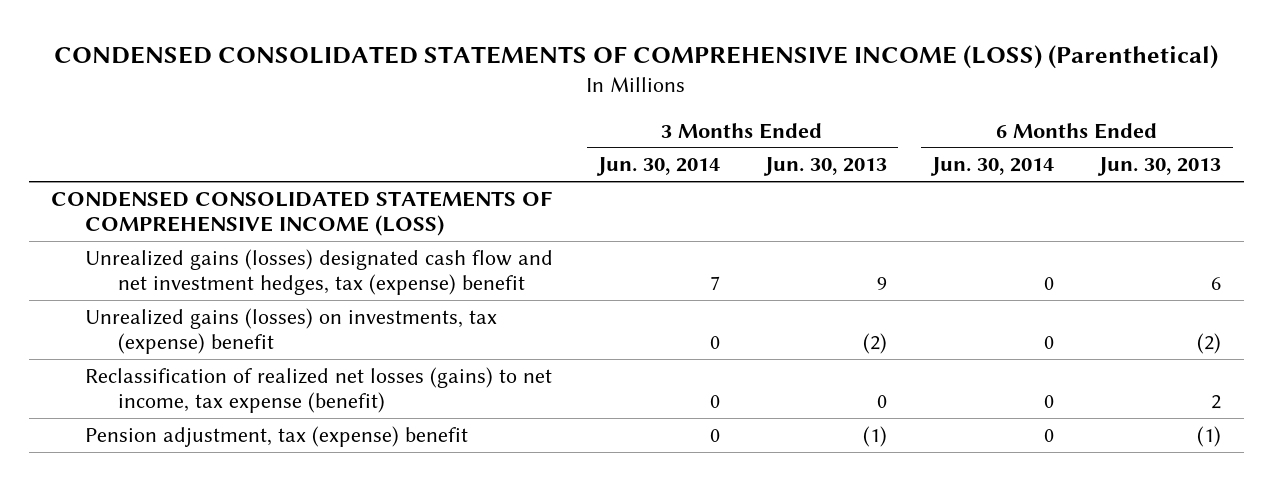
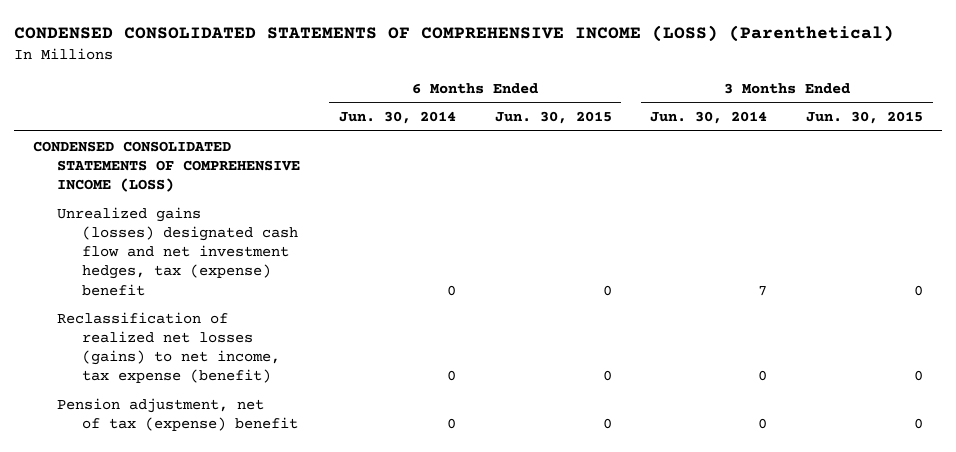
[763,157,888,177] Jun. 30, 2013 -> none
[1097,157,1222,177] Jun. 30, 2013 -> none
none -> [494,111,612,125] Jun. 30, 2015
none -> [806,111,924,125] Jun. 30, 2015
[84,307,497,355] Unrealized gains (losses) on investments, tax (expense) benefit -> none
[84,425,468,447] Pension adjustment, tax (expense) benefit -> [57,397,298,431] Pension adjustment, net of tax (expense) benefit

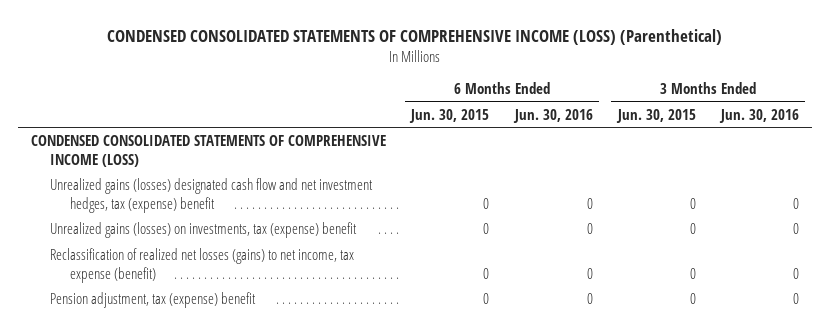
[339,111,457,125] Jun. 30, 2014 -> none
[650,111,768,125] Jun. 30, 2014 -> none
none -> [512,108,593,123] Jun. 30, 2016
none -> [718,108,799,123] Jun. 30, 2016
none -> [50,222,358,239] Unrealized gains (losses) on investments, tax (expense) benefit
[57,397,298,431] Pension adjustment, net of tax (expense) benefit -> [50,292,257,309] Pension adjustment, tax (expense) benefit

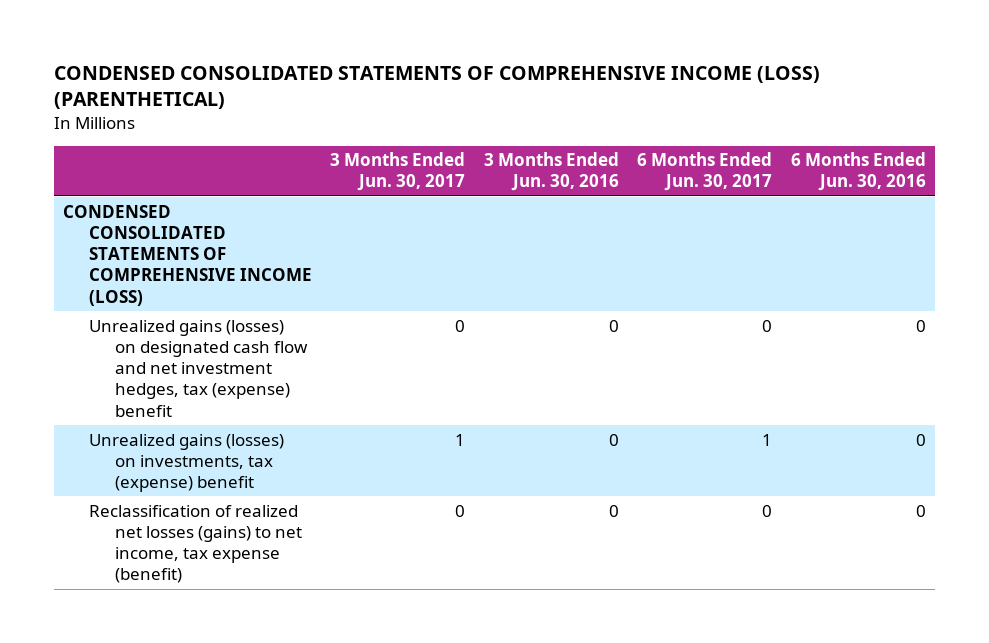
[107,28,723,45] CONDENSED CONSOLIDATED STATEMENTS OF COMPREHENSIVE INCOME (LOSS) (Parenthetical) -> [53,65,820,110] CONDENSED CONSOLIDATED STATEMENTS OF COMPREHENSIVE INCOME (LOSS) (PARENTHETICAL)
[409,108,490,123] Jun. 30, 2015 -> none
[615,108,696,123] Jun. 30, 2015 -> none
none -> [330,152,466,192] 3 Months Ended Jun. 30, 2017
none -> [637,152,773,192] 6 Months Ended Jun. 30, 2017
[50,178,374,213] Unrealized gains (losses) designated cash flow and net investment hedges, tax (expense) benefit -> [88,319,308,417] Unrealized gains (losses) on designated cash flow and net investment hedges, tax (expense) benefit
[50,292,257,309] Pension adjustment, tax (expense) benefit -> none

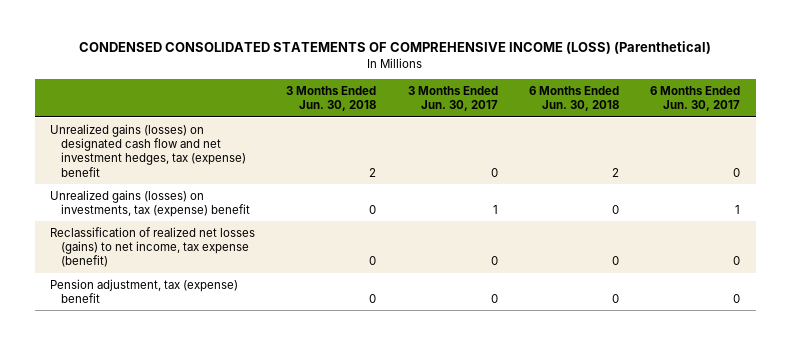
[53,65,820,110] CONDENSED CONSOLIDATED STATEMENTS OF COMPREHENSIVE INCOME (LOSS) (PARENTHETICAL) -> [79,41,712,55] CONDENSED CONSOLIDATED STATEMENTS OF COMPREHENSIVE INCOME (LOSS) (Parenthetical)
[483,152,619,192] 3 Months Ended Jun. 30, 2016 -> none
[790,152,926,192] 6 Months Ended Jun. 30, 2016 -> none
none -> [286,85,377,112] 3 Months Ended Jun. 30, 2018
none -> [529,85,620,112] 6 Months Ended Jun. 30, 2018
[63,204,312,306] CONDENSED CONSOLIDATED STATEMENTS OF COMPREHENSIVE INCOME (LOSS) -> none
none -> [50,278,239,304] Pension adjustment, tax (expense) benefit

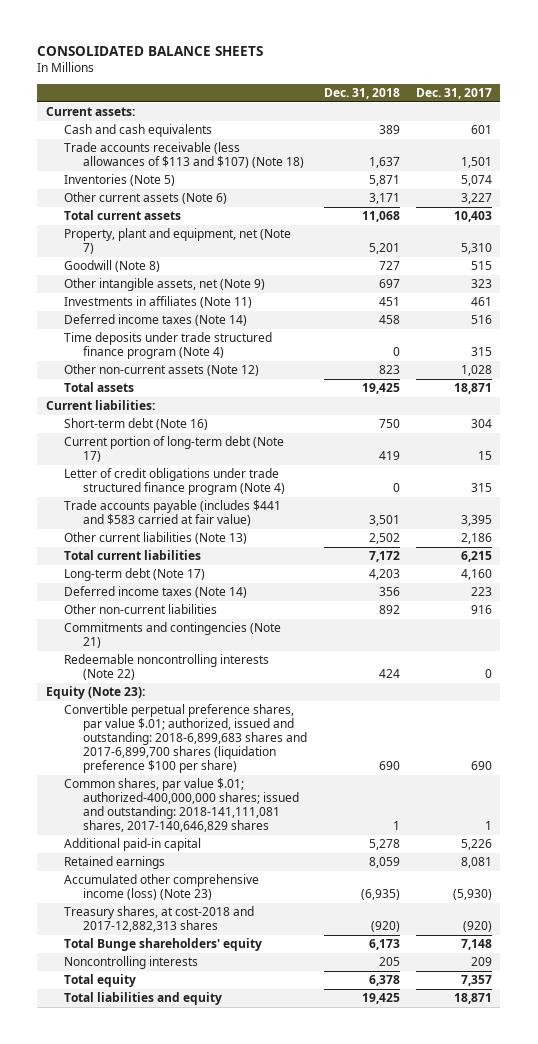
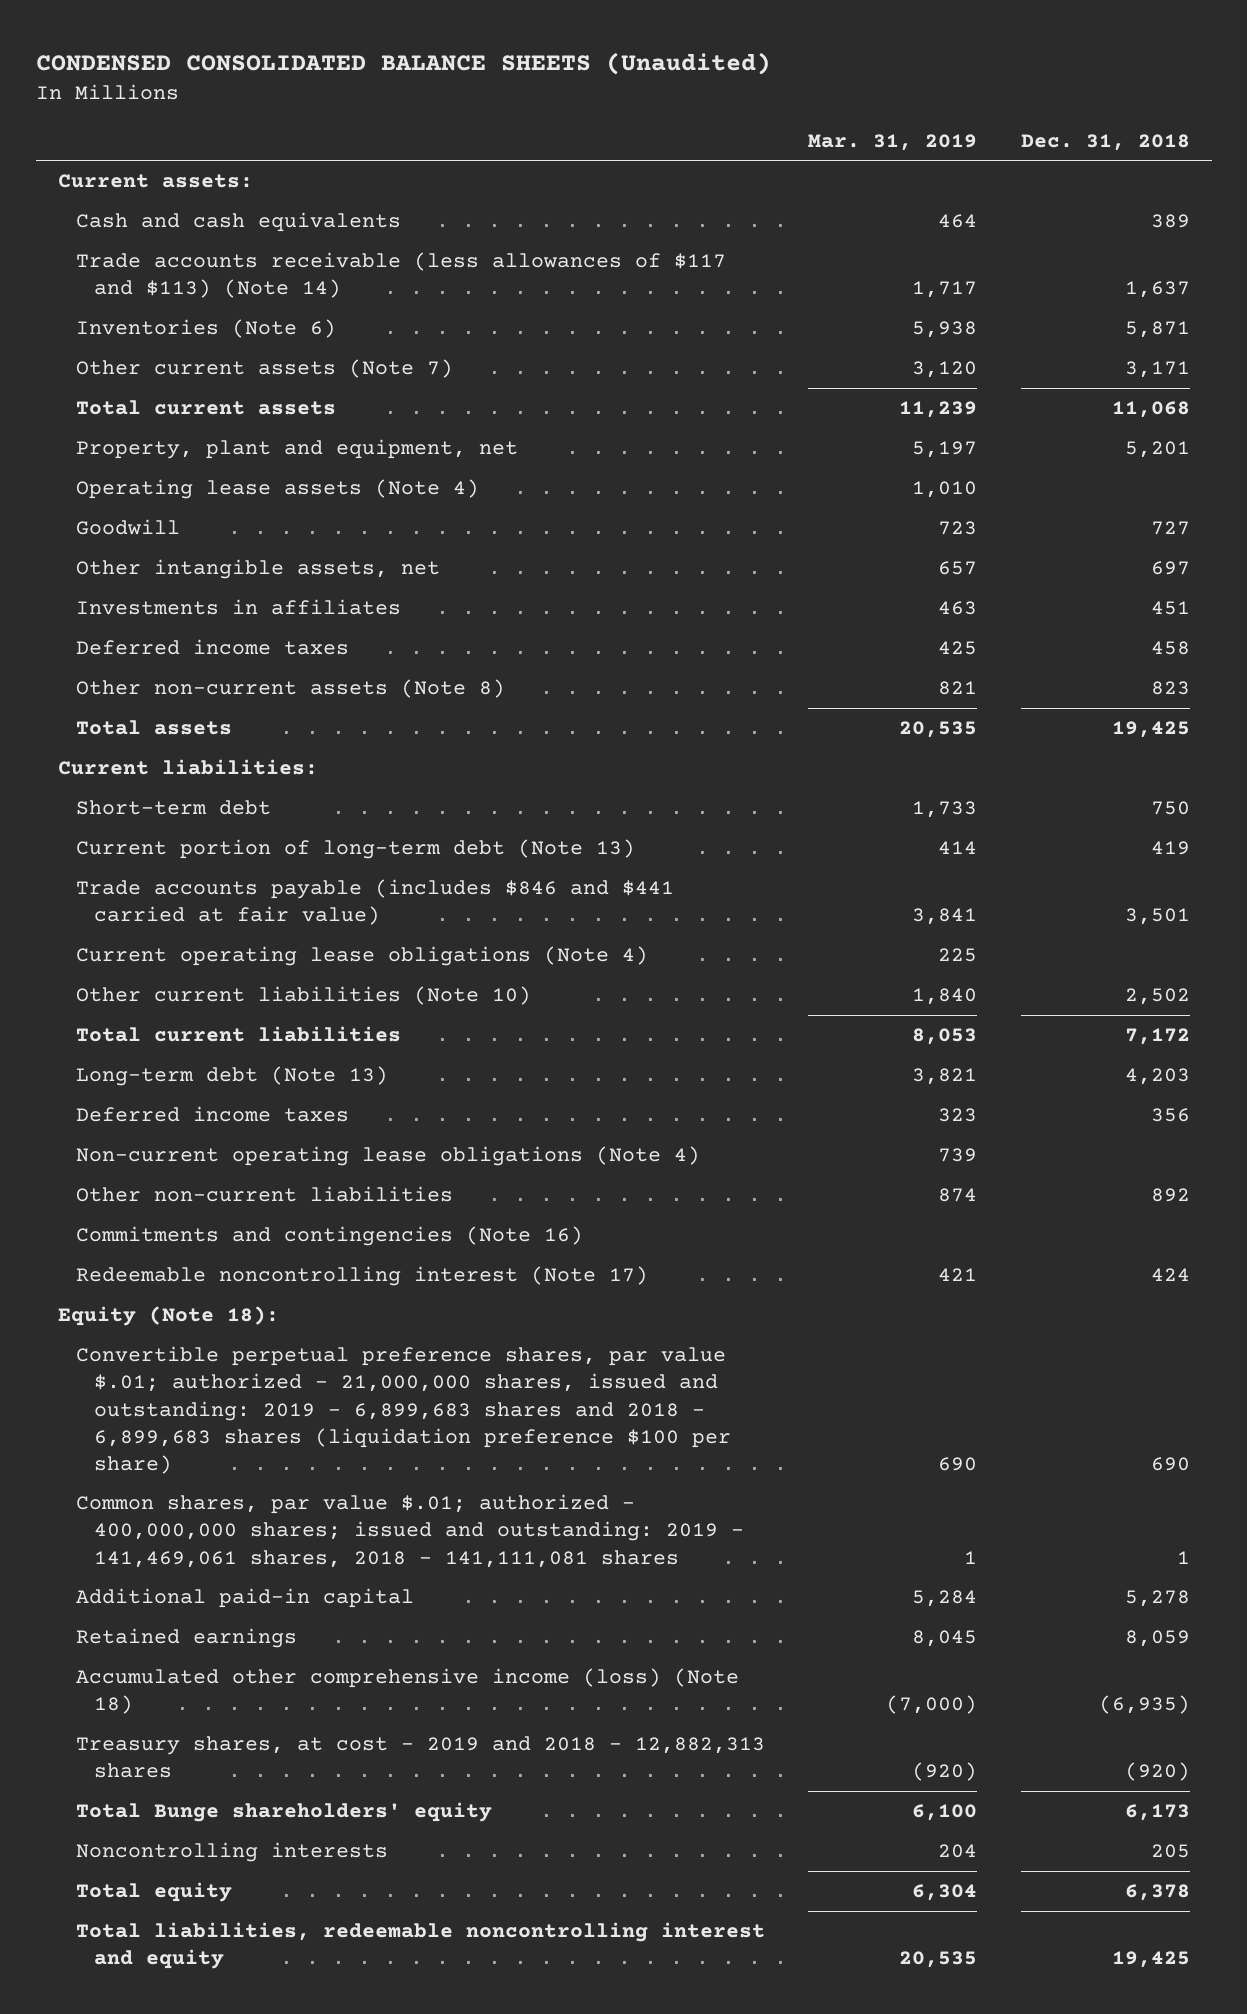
[37,45,264,56] CONSOLIDATED BALANCE SHEETS -> [35,51,771,75] CONDENSED CONSOLIDATED BALANCE SHEETS (Unaudited)
[416,88,493,100] Dec. 31, 2017 -> none
none -> [808,133,978,151] Mar. 31, 2019
[64,142,305,169] Trade accounts receivable (less allowances of $113 and $107) (Note 18) -> [75,252,726,299] Trade accounts receivable (less allowances of $117 and $113) (Note 14)
[64,174,176,187] Inventories (Note 5) -> [75,319,336,339] Inventories (Note 6)
[64,192,228,205] Other current assets (Note 6) -> [75,359,453,379] Other current assets (Note 7)
[64,332,273,360] Time deposits under trade structured finance program (Note 4) -> none
[64,228,292,255] Property, plant and equipment, net (Note 7) -> [75,439,518,460] Property, plant and equipment, net
none -> [75,479,479,500] Operating lease assets (Note 4)
[64,260,161,273] Goodwill (Note 8) -> [75,519,180,536] Goodwill
[64,278,266,292] Other intangible assets, net (Note 9) -> [75,559,440,580] Other intangible assets, net
[64,296,253,309] Investments in affiliates (Note 11) -> [75,599,401,616] Investments in affiliates
[64,314,248,327] Deferred income taxes (Note 14) -> [75,639,349,656] Deferred income taxes
[64,364,260,377] Other non-current assets (Note 12) -> [75,679,505,699] Other non-current assets (Note 8)
[64,468,286,496] Letter of credit obligations under trade structured finance program (Note 4) -> none
[64,418,209,431] Short-term debt (Note 16) -> [75,800,271,816] Short-term debt
[64,436,285,463] Current portion of long-term debt (Note 17) -> [75,839,635,860] Current portion of long-term debt (Note 13)
[64,500,282,527] Trade accounts payable (includes $441 and $583 carried at fair value) -> [75,879,674,926] Trade accounts payable (includes $846 and $441 carried at fair value)
none -> [75,946,648,967] Current operating lease obligations (Note 4)
[64,532,248,545] Other current liabilities (Note 13) -> [75,986,531,1006] Other current liabilities (Note 10)
[64,568,206,582] Long-term debt (Note 17) -> [75,1066,388,1087] Long-term debt (Note 13)
[64,586,248,599] Deferred income taxes (Note 14) -> [75,1106,349,1123] Deferred income taxes
none -> [75,1146,700,1167] Non-current operating lease obligations (Note 4)
[64,622,282,649] Commitments and contingencies (Note 21) -> [75,1226,583,1247] Commitments and contingencies (Note 16)
[64,654,270,681] Redeemable noncontrolling interests (Note 22) -> [75,1266,648,1287] Redeemable noncontrolling interest (Note 17)
[45,686,145,700] Equity (Note 23): -> [57,1306,279,1327] Equity (Note 18):
[64,704,308,774] Convertible perpetual preference shares, par value $.01; authorized, issued and outstanding: 2018-6,899,683 shares and 2017-6,899,700 shares (liquidation preference $100 per share) -> [75,1346,732,1474] Convertible perpetual preference shares, par value $.01; authorized - 21,000,000 shares, issued and outstanding: 2019 - 6,899,683 shares and 2018 - 6,899,683 shares (liquidation preference $100 per share)
[64,778,300,833] Common shares, par value $.01; authorized-400,000,000 shares; issued and outstanding: 2018-141,111,081 shares, 2017-140,646,829 shares -> [75,1494,745,1568] Common shares, par value $.01; authorized - 400,000,000 shares; issued and outstanding: 2019 - 141,469,061 shares, 2018 - 141,111,081 shares
[64,874,260,901] Accumulated other comprehensive income (loss) (Note 23) -> [75,1668,739,1715] Accumulated other comprehensive income (loss) (Note 18)
[64,906,255,933] Treasury shares, at cost-2018 and 2017-12,882,313 shares -> [75,1736,765,1779] Treasury shares, at cost - 2019 and 2018 - 12,882,313 shares
[64,992,223,1006] Total liabilities and equity -> [75,1922,765,1970] Total liabilities, redeemable noncontrolling interest and equity

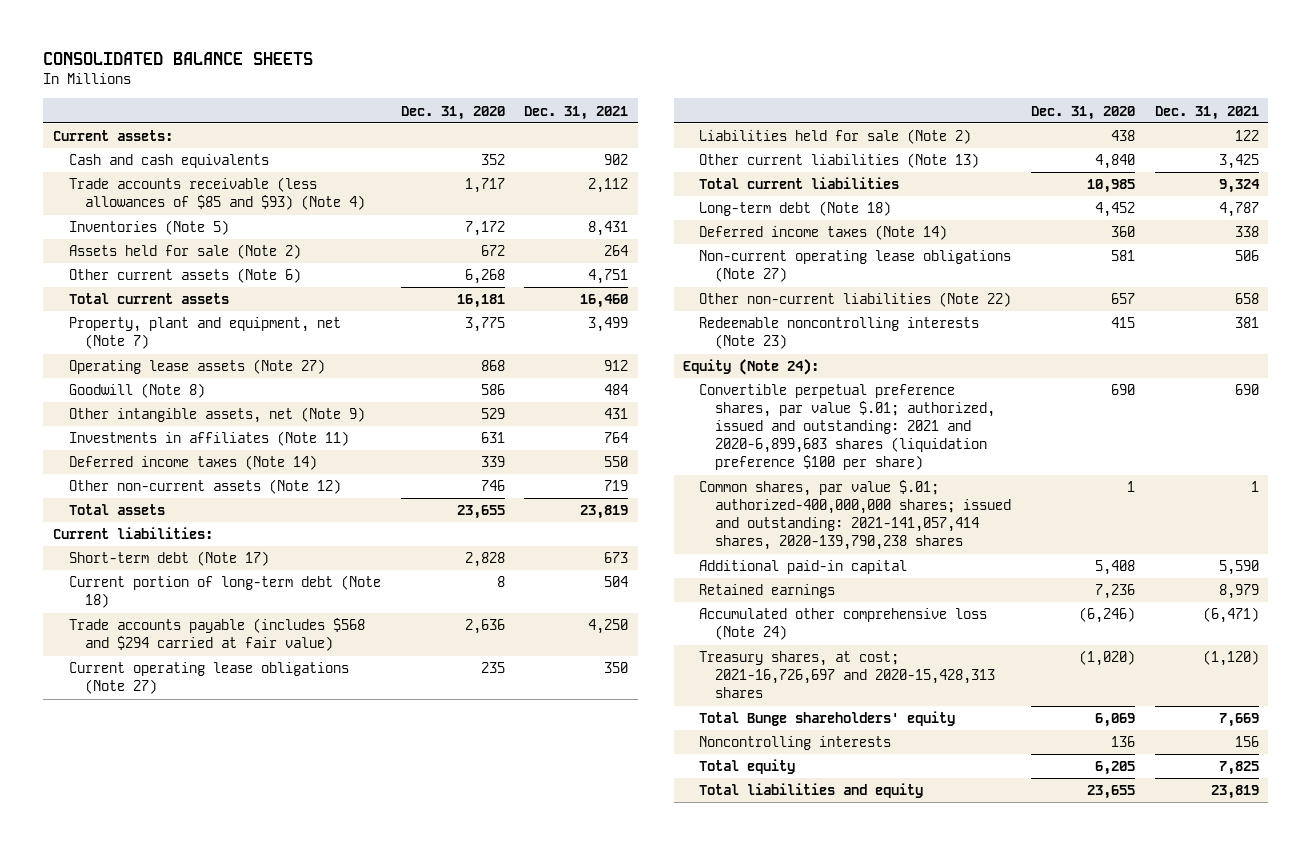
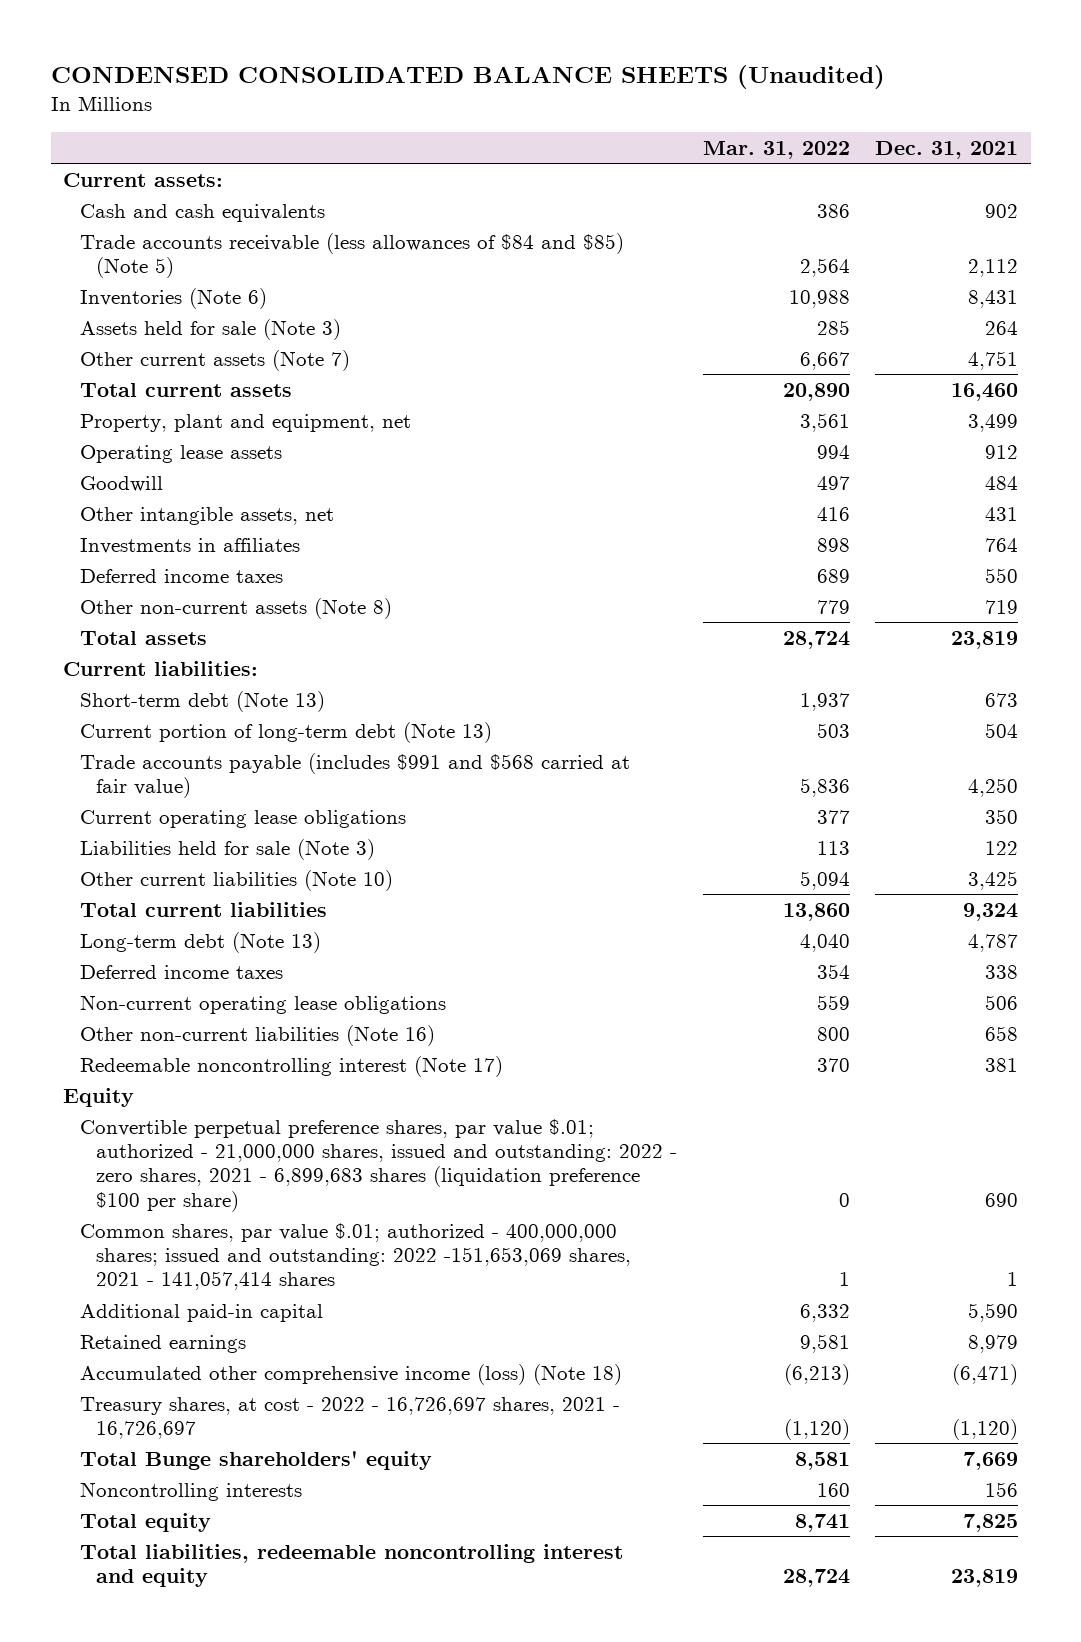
[43,52,314,66] CONSOLIDATED BALANCE SHEETS -> [50,65,885,90] CONDENSED CONSOLIDATED BALANCE SHEETS (Unaudited)
[400,105,505,120] Dec. 31, 2020 -> none
none -> [702,140,850,159] Mar. 31, 2022
[68,177,365,211] Trade accounts receivable (less allowances of $85 and $93) (Note 4) -> [79,232,624,279] Trade accounts receivable (less allowances of $84 and $85) (Note 5)
[68,220,229,236] Inventories (Note 5) -> [79,287,267,309] Inventories (Note 6)
[68,244,301,260] Assets held for sale (Note 2) -> [79,318,341,340] Assets held for sale (Note 3)
[68,268,301,284] Other current assets (Note 6) -> [79,349,350,371] Other current assets (Note 7)
[68,317,341,350] Property, plant and equipment, net (Note 7) -> [79,413,411,432] Property, plant and equipment, net
[68,359,325,375] Operating lease assets (Note 27) -> [79,444,282,463] Operating lease assets
[68,383,205,399] Goodwill (Note 8) -> [79,475,163,492] Goodwill
[68,407,365,424] Other intangible assets, net (Note 9) -> [79,506,334,525] Other intangible assets, net
[68,431,349,447] Investments in affiliates (Note 11) -> [79,537,300,554] Investments in affiliates
[68,455,317,471] Deferred income taxes (Note 14) -> [79,568,283,583] Deferred income taxes
[68,479,341,495] Other non-current assets (Note 12) -> [79,597,392,619] Other non-current assets (Note 8)
[68,551,269,567] Short-term debt (Note 17) -> [79,690,325,712] Short-term debt (Note 13)
[68,575,381,609] Current portion of long-term debt (Note 18) -> [79,721,492,743] Current portion of long-term debt (Note 13)
[68,618,365,652] Trade accounts payable (includes $568 and $294 carried at fair value) -> [79,752,630,799] Trade accounts payable (includes $991 and $568 carried at fair value)
[68,662,349,695] Current operating lease obligations (Note 27) -> [79,809,406,828] Current operating lease obligations
[699,129,972,145] Liabilities held for sale (Note 2) -> [79,838,375,860] Liabilities held for sale (Note 3)
[699,153,980,169] Other current liabilities (Note 13) -> [79,869,393,891] Other current liabilities (Note 10)
[699,201,892,217] Long-term debt (Note 18) -> [79,931,321,953] Long-term debt (Note 13)
[699,225,948,241] Deferred income taxes (Note 14) -> [79,964,283,979] Deferred income taxes
[699,250,1012,283] Non-current operating lease obligations (Note 27) -> [79,994,446,1014] Non-current operating lease obligations
[699,292,1012,308] Other non-current liabilities (Note 22) -> [79,1024,435,1046] Other non-current liabilities (Note 16)
[699,317,980,350] Redeemable noncontrolling interests (Note 23) -> [79,1055,503,1077] Redeemable noncontrolling interest (Note 17)
[683,359,820,376] Equity (Note 24): -> [63,1087,135,1107] Equity
[699,384,995,471] Convertible perpetual preference shares, par value $.01; authorized, issued and outstanding: 2021 and 2020-6,899,683 shares (liquidation preference $100 per share) -> [79,1118,678,1212] Convertible perpetual preference shares, par value $.01; authorized - 21,000,000 shares, issued and outstanding: 2022 - zero shares, 2021 - 6,899,683 shares (liquidation preference $100 per share)
[699,480,1011,551] Common shares, par value $.01; authorized-400,000,000 shares; issued and outstanding: 2021-141,057,414 shares, 2020-139,790,238 shares -> [79,1222,632,1291] Common shares, par value $.01; authorized - 400,000,000 shares; issued and outstanding: 2022 -151,653,069 shares, 2021 - 141,057,414 shares
[699,608,988,641] Accumulated other comprehensive loss (Note 24) -> [79,1363,622,1385] Accumulated other comprehensive income (loss) (Note 18)
[699,651,995,699] Treasury shares, at cost; 2021-16,726,697 and 2020-15,428,313 shares -> [79,1396,620,1440] Treasury shares, at cost - 2022 - 16,726,697 shares, 2021 - 16,726,697
[699,783,924,799] Total liabilities and equity -> [79,1543,623,1588] Total liabilities, redeemable noncontrolling interest and equity

